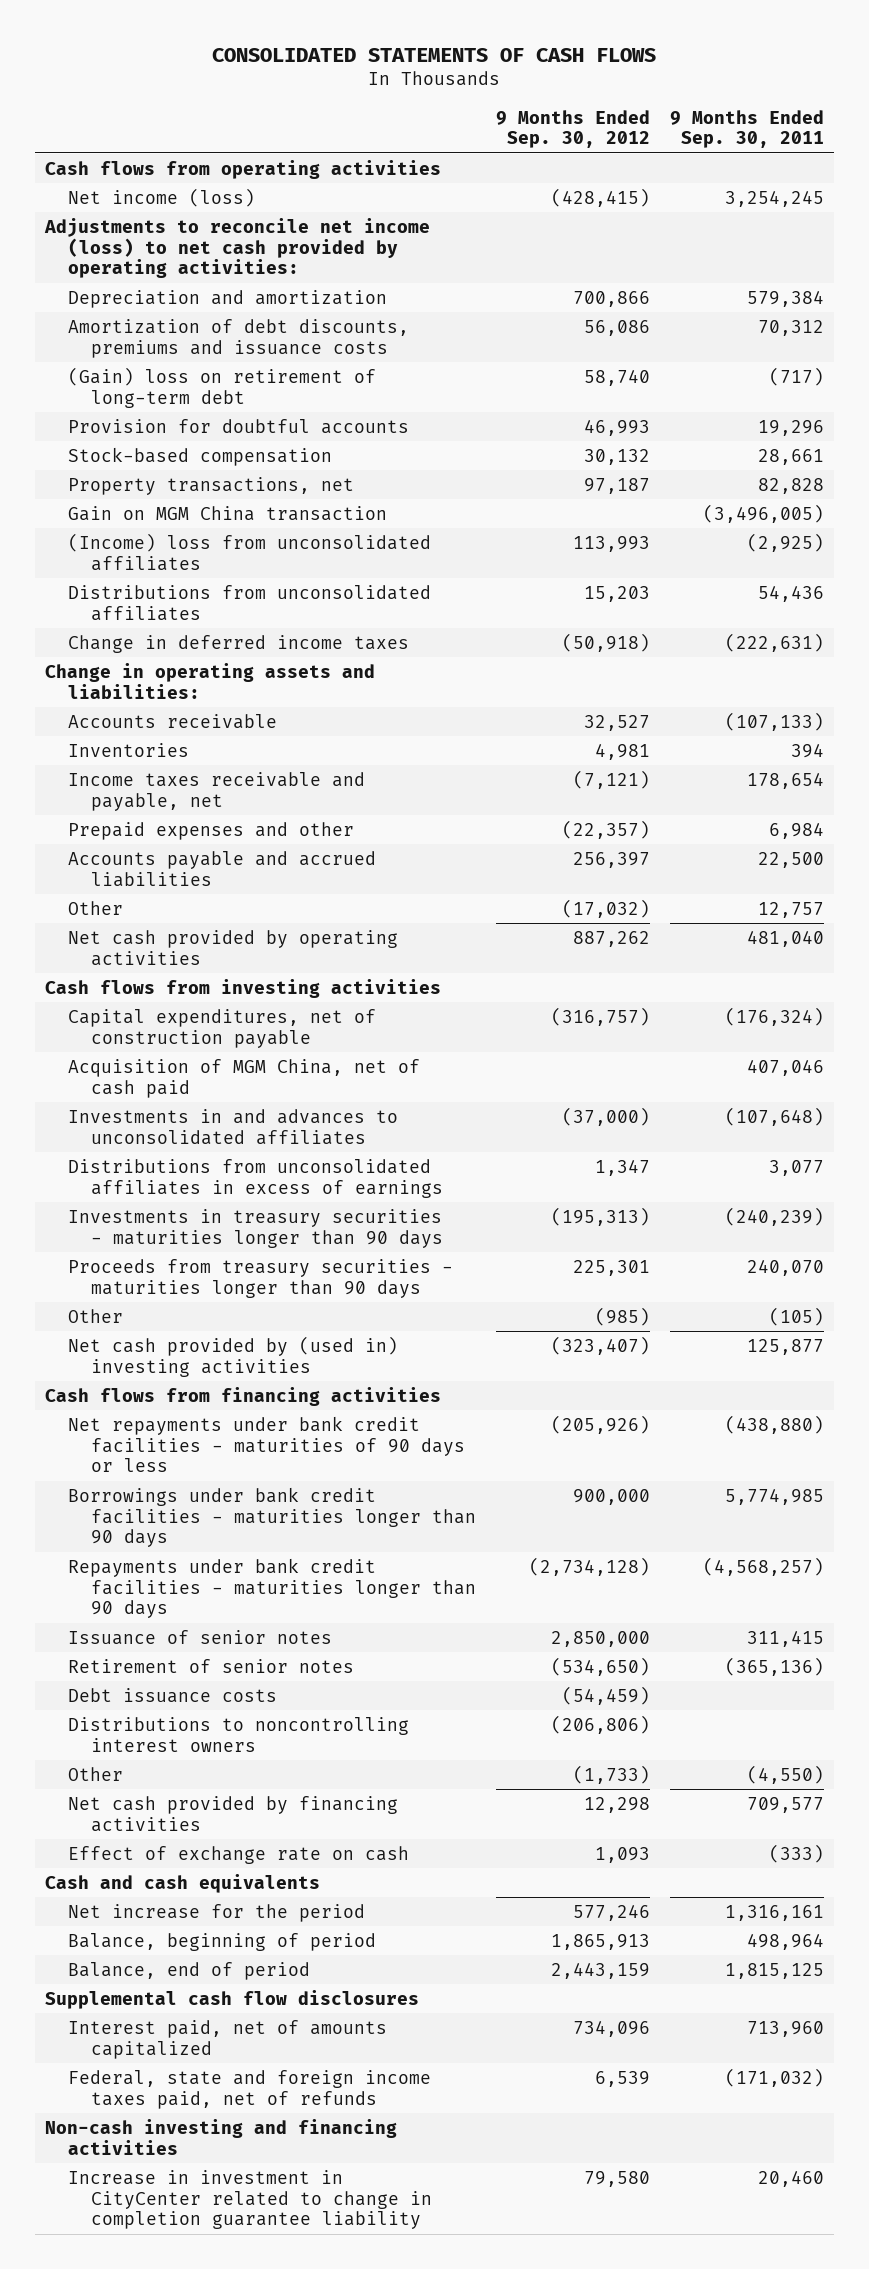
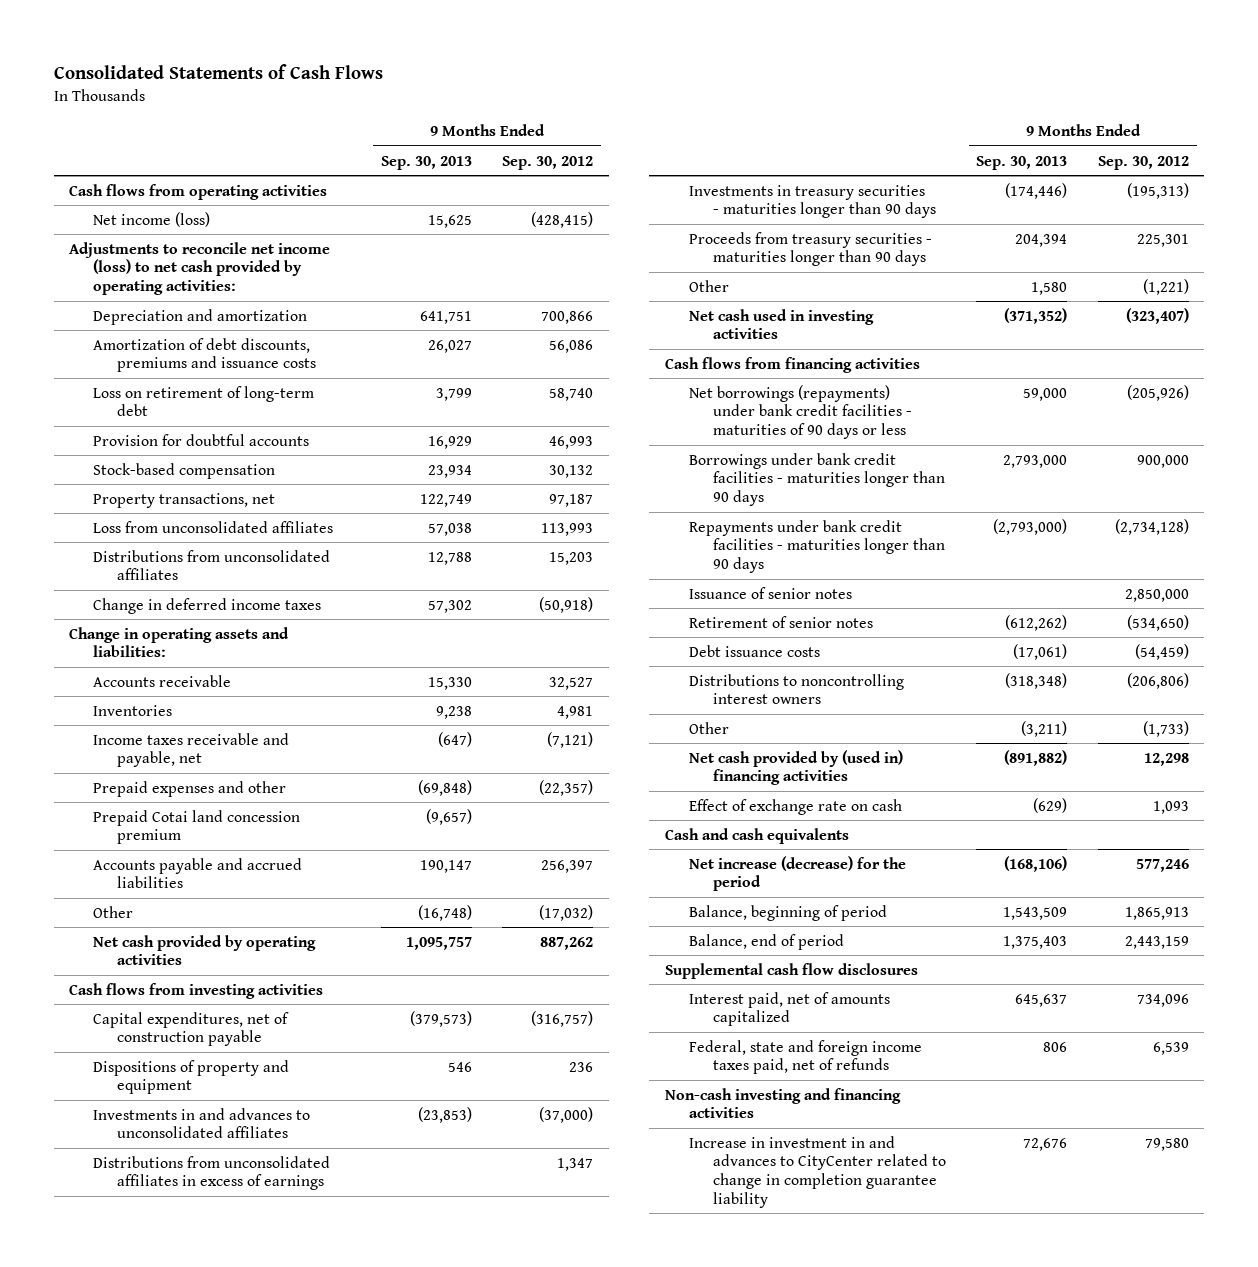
[212,47,657,62] CONSOLIDATED STATEMENTS OF CASH FLOWS -> [53,63,383,79] Consolidated Statements of Cash Flows
[670,109,825,149] 9 Months Ended Sep. 30, 2011 -> none
none -> [380,155,472,170] Sep. 30, 2013
[67,366,376,408] (Gain) loss on retirement of long-term debt -> [92,385,314,417] Loss on retirement of long-term debt
[67,505,387,521] Gain on MGM China transaction -> none
[67,532,431,571] (Income) loss from unconsolidated affiliates -> [92,520,333,533] Loss from unconsolidated affiliates
none -> [92,809,300,845] Prepaid Cotai land concession premium
[67,1058,420,1098] Acquisition of MGM China, net of cash paid -> none
none -> [92,1059,289,1095] Dispositions of property and equipment
[595,1306,651,1326] (985) -> [1142,278,1189,295] (1,221)
[67,1335,398,1377] Net cash provided by (used in) investing activities -> [688,308,874,340] Net cash used in investing activities
[67,1415,466,1473] Net repayments under bank credit facilities - maturities of 90 days or less -> [688,384,912,439] Net borrowings (repayments) under bank credit facilities - maturities of 90 days or less
[67,1795,398,1832] Net cash provided by financing activities -> [688,749,903,786] Net cash provided by (used in) financing activities
[67,1903,365,1922] Net increase for the period -> [688,855,906,892] Net increase (decrease) for the period
[67,2169,433,2230] Increase in investment in CityCenter related to change in completion guarantee liability -> [688,1135,946,1208] Increase in investment in and advances to CityCenter related to change in completion guarantee liability

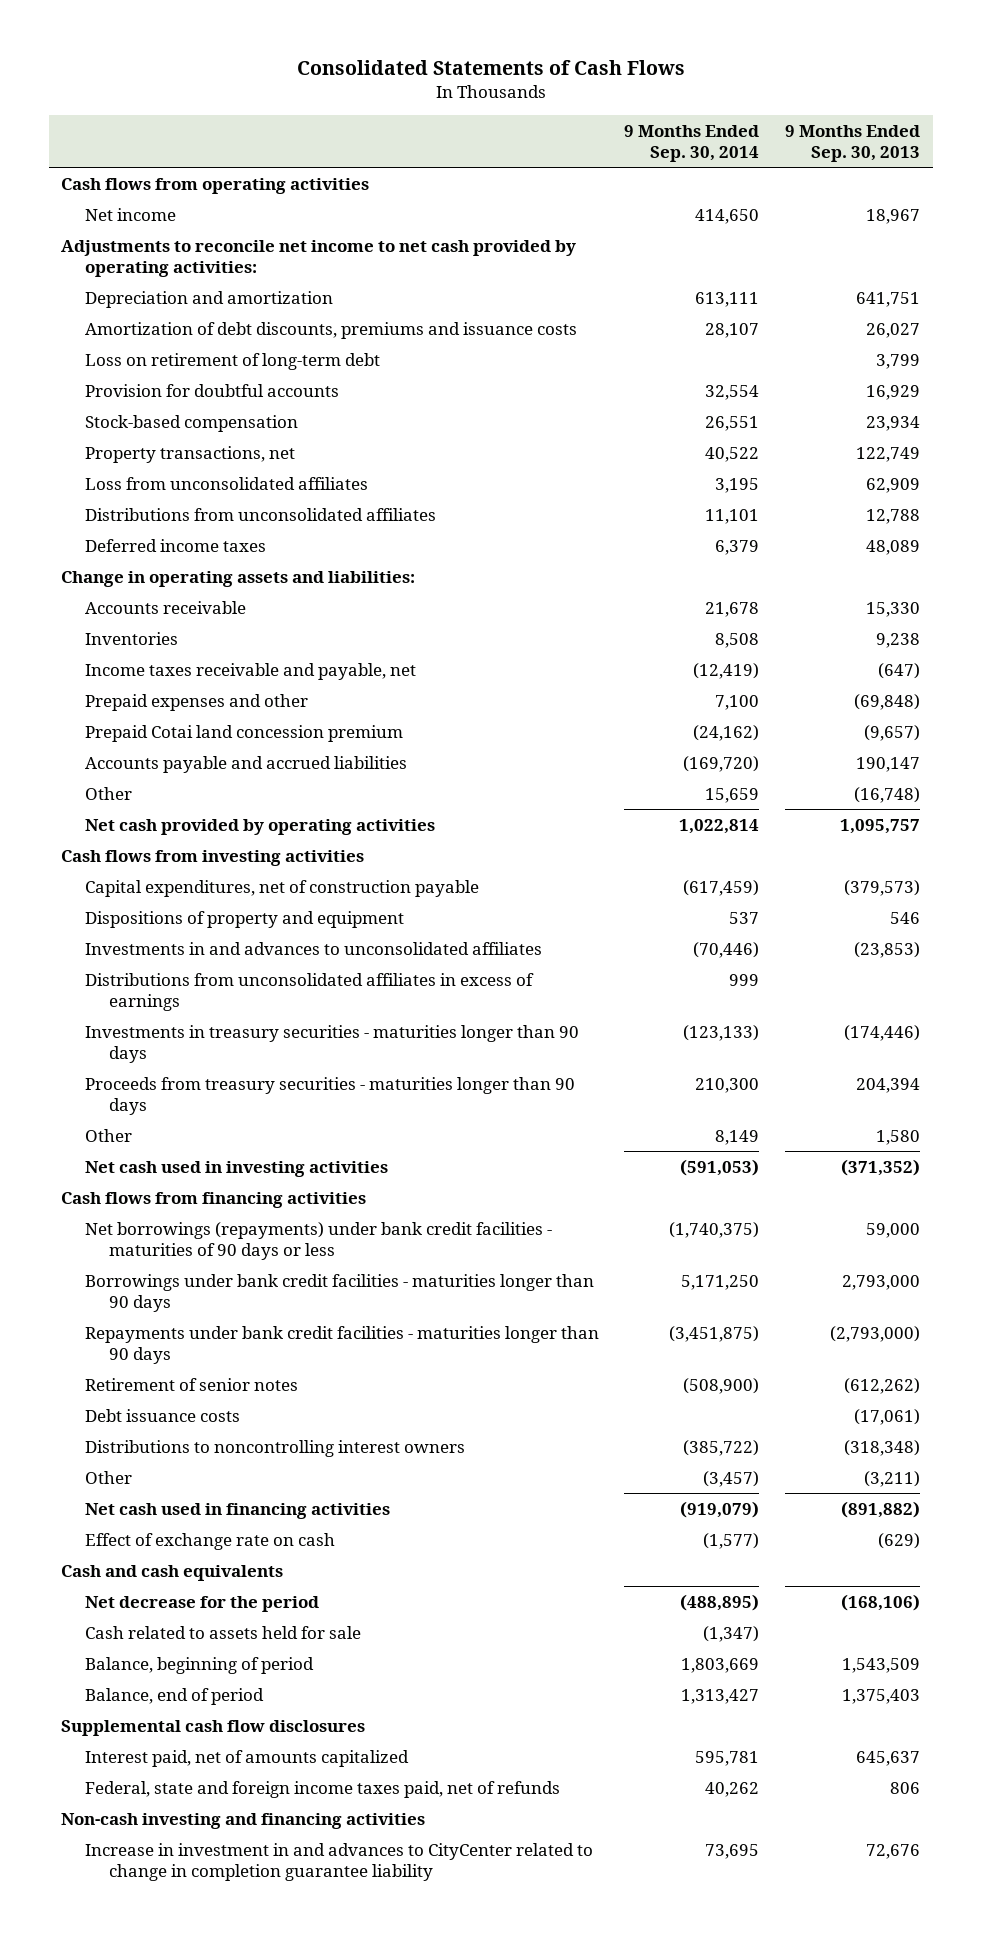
[502,155,594,170] Sep. 30, 2012 -> none
none -> [624,124,760,163] 9 Months Ended Sep. 30, 2014
[92,211,210,227] Net income (loss) -> [85,207,177,221] Net income
[427,214,472,228] 15,625 -> [865,208,920,224] 18,967
[68,241,330,295] Adjustments to reconcile net income (loss) to net cash provided by operating activities: -> [61,239,577,277] Adjustments to reconcile net income to net cash provided by operating activities:
[427,522,472,536] 57,038 -> [865,477,920,493] 62,909
[92,597,321,614] Change in deferred income taxes -> [85,538,267,552] Deferred income taxes
[427,599,472,613] 57,302 -> [865,539,920,555] 48,089
[688,586,852,599] Issuance of senior notes -> none
[688,749,903,786] Net cash provided by (used in) financing activities -> [85,1502,391,1519] Net cash used in financing activities
[688,855,906,892] Net increase (decrease) for the period -> [85,1595,320,1612] Net decrease for the period
none -> [85,1625,362,1639] Cash related to assets held for sale

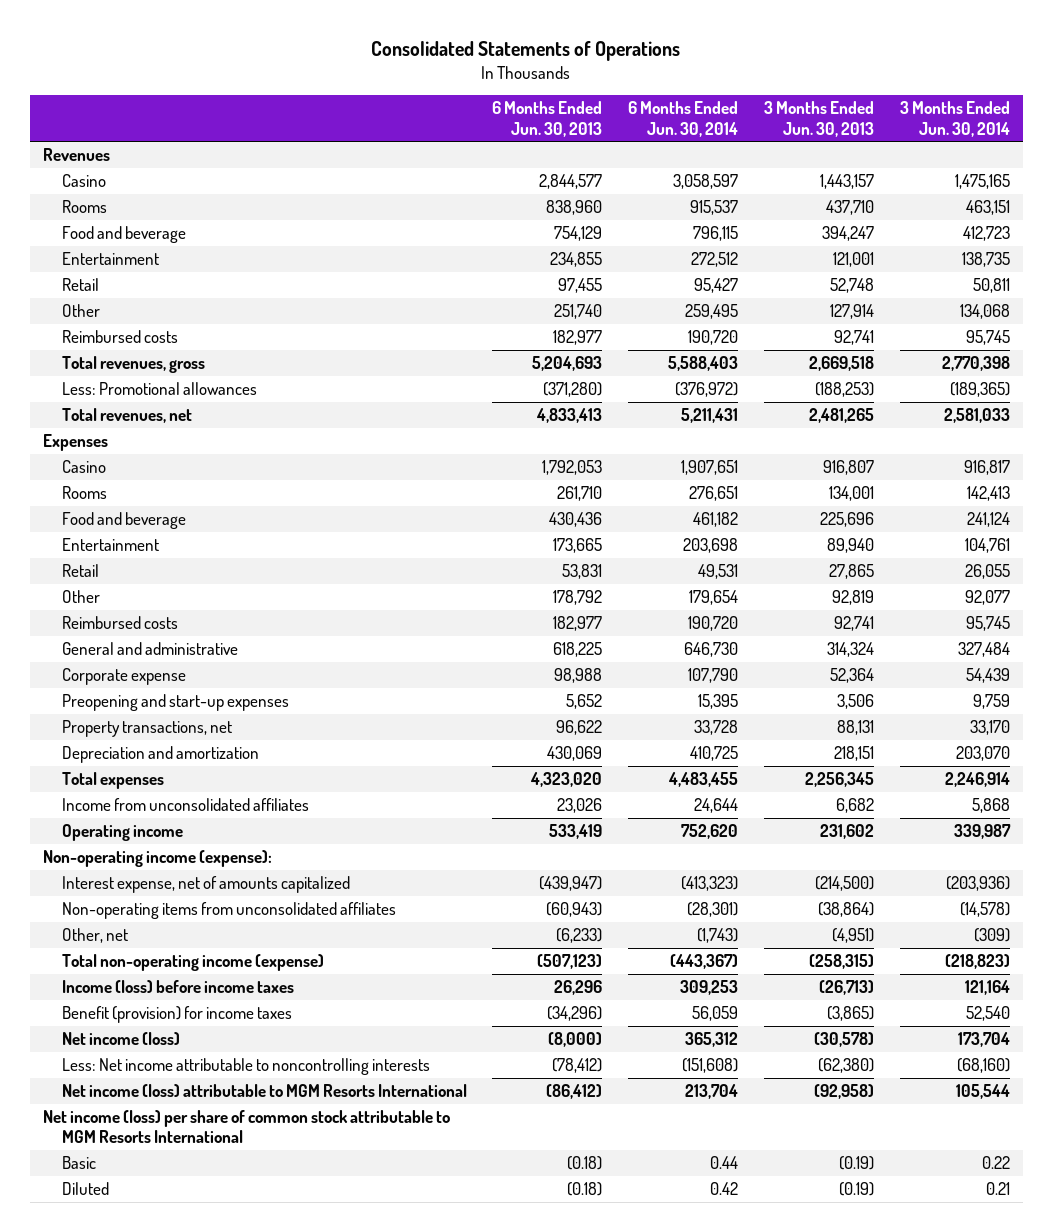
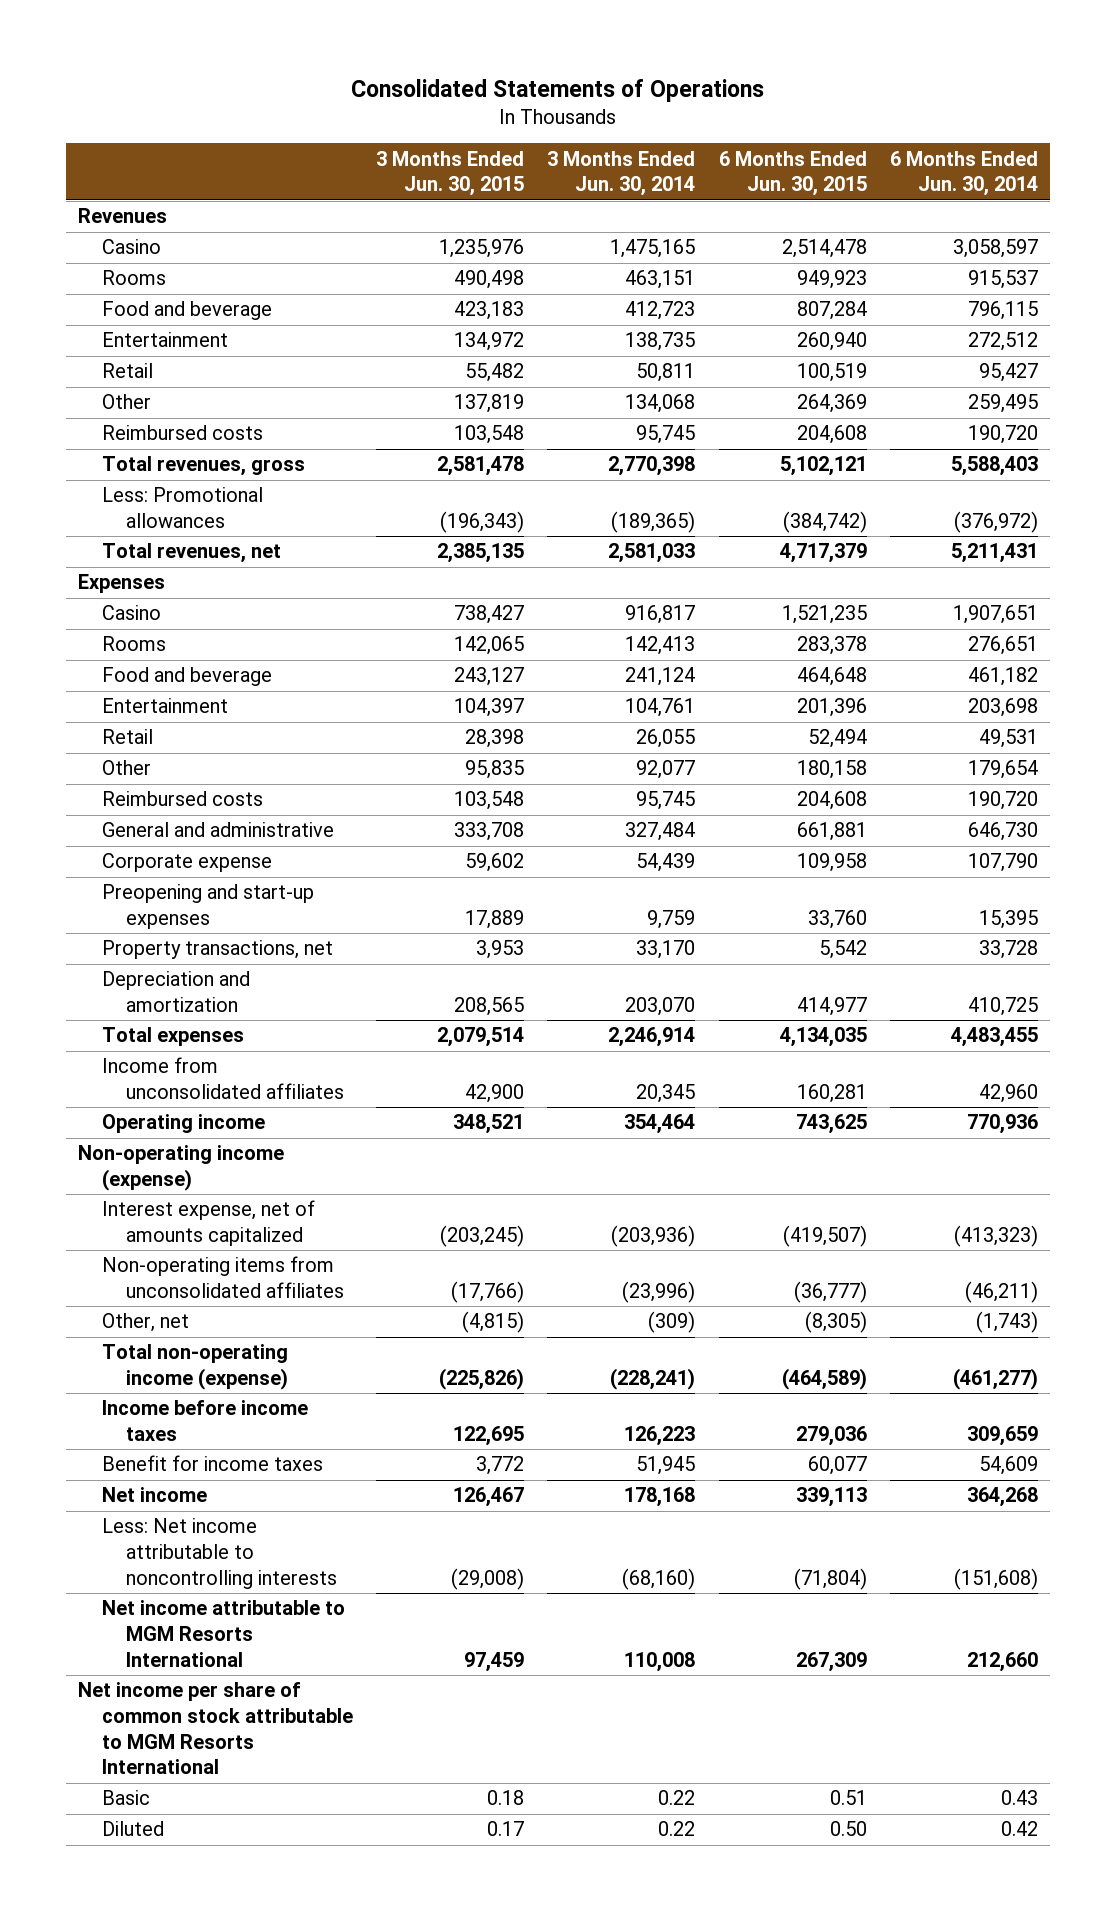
[492,101,603,137] 6 Months Ended Jun. 30, 2013 -> none
[763,101,874,137] 3 Months Ended Jun. 30, 2013 -> none
none -> [376,150,525,197] 3 Months Ended Jun. 30, 2015
none -> [718,150,867,197] 6 Months Ended Jun. 30, 2015
[694,798,739,814] 24,644 -> [979,1083,1039,1103] 42,960
[971,798,1010,814] 5,868 -> [636,1083,696,1103] 20,345
[681,824,739,840] 752,620 -> [967,1114,1039,1135] 770,936
[953,824,1011,840] 339,987 -> [624,1114,696,1135] 354,464
[42,850,272,868] Non-operating income (expense): -> [77,1145,284,1191] Non-operating income (expense)
[687,902,739,918] (28,301) -> [965,1280,1039,1303] (46,211)
[959,902,1010,918] (14,578) -> [622,1280,696,1303] (23,996)
[670,954,739,970] (443,367) -> [953,1367,1039,1390] (461,277)
[944,954,1010,970] (218,823) -> [610,1367,696,1390] (228,241)
[61,980,294,994] Income (loss) before income taxes -> [101,1400,308,1441] Income before income taxes
[680,980,739,996] 309,253 -> [967,1425,1039,1446] 309,659
[964,980,1010,996] 121,164 -> [624,1425,696,1446] 126,223
[61,1006,292,1024] Benefit (provision) for income taxes -> [101,1455,323,1472] Benefit for income taxes
[692,1006,739,1022] 56,059 -> [979,1456,1039,1476] 54,609
[965,1006,1010,1022] 52,540 -> [636,1456,696,1476] 51,945
[61,1032,180,1046] Net income (loss) -> [101,1487,207,1503] Net income
[685,1032,739,1048] 365,312 -> [967,1487,1039,1508] 364,268
[957,1032,1010,1048] 173,704 -> [624,1487,696,1508] 178,168
[61,1084,467,1098] Net income (loss) attributable to MGM Resorts International -> [101,1600,345,1667] Net income attributable to MGM Resorts International
[685,1084,739,1100] 213,704 -> [967,1651,1039,1672] 212,660
[955,1084,1010,1100] 105,544 -> [624,1651,696,1672] 110,008
[42,1110,450,1144] Net income (loss) per share of common stock attributable to MGM Resorts International -> [77,1682,353,1775] Net income per share of common stock attributable to MGM Resorts International
[710,1156,739,1170] 0.44 -> [1001,1790,1039,1806] 0.43
[985,1182,1010,1196] 0.21 -> [658,1821,696,1837] 0.22

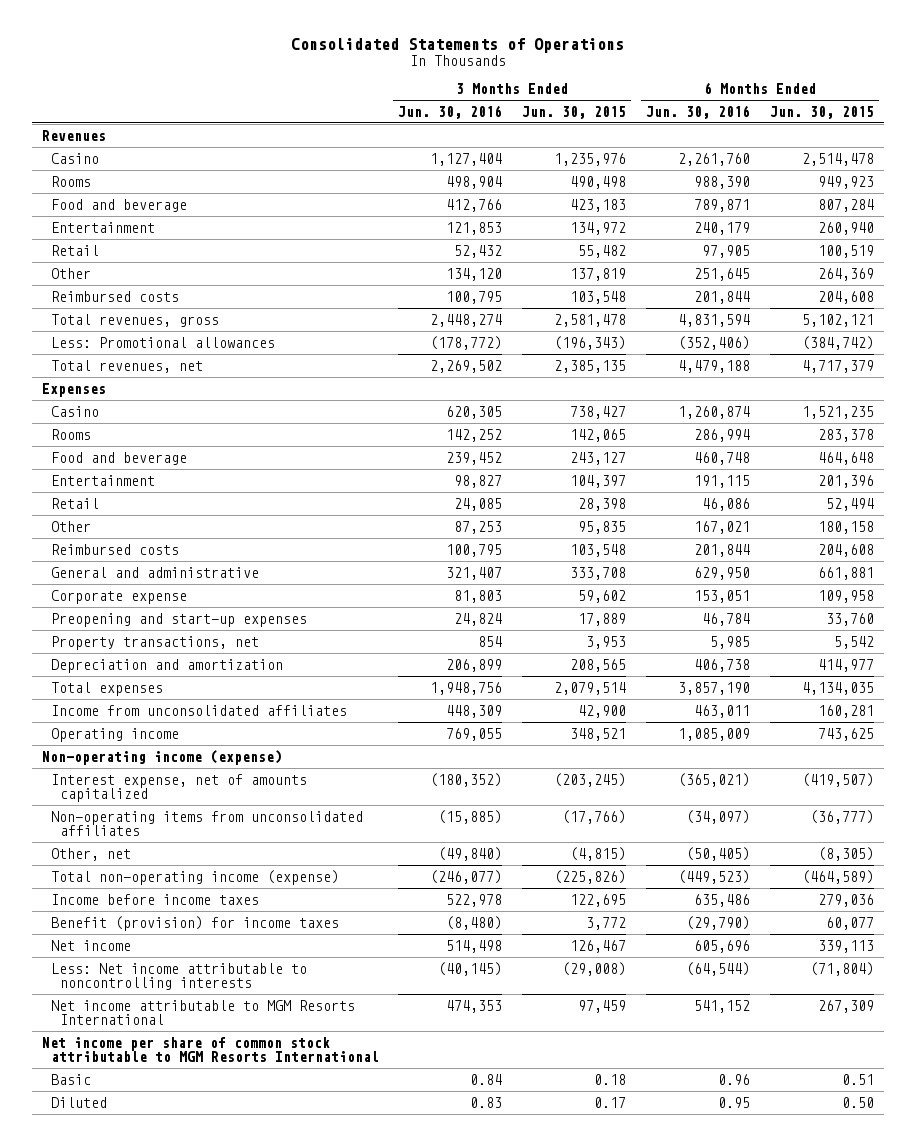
[547,150,696,197] 3 Months Ended Jun. 30, 2014 -> none
[890,150,1039,197] 6 Months Ended Jun. 30, 2014 -> none
none -> [398,104,503,119] Jun. 30, 2016
none -> [645,104,750,119] Jun. 30, 2016
[101,1455,323,1472] Benefit for income taxes -> [50,915,339,931] Benefit (provision) for income taxes

